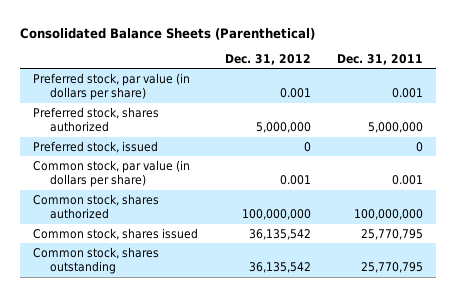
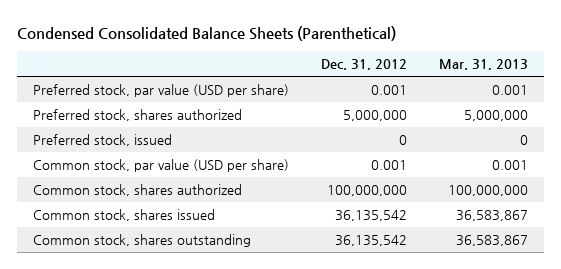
[20,27,316,40] Consolidated Balance Sheets (Parenthetical) -> [17,25,397,41] Condensed Consolidated Balance Sheets (Parenthetical)
[337,53,424,65] Dec. 31, 2011 -> none
none -> [438,59,528,71] Mar. 31, 2013
[33,72,191,101] Preferred stock, par value (in dollars per share) -> [33,84,290,98] Preferred stock, par value (USD per share)
[33,159,191,188] Common stock, par value (in dollars per share) -> [33,159,290,173] Common stock, par value (USD per share)

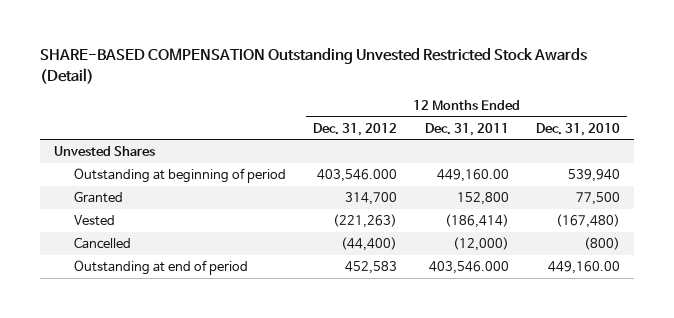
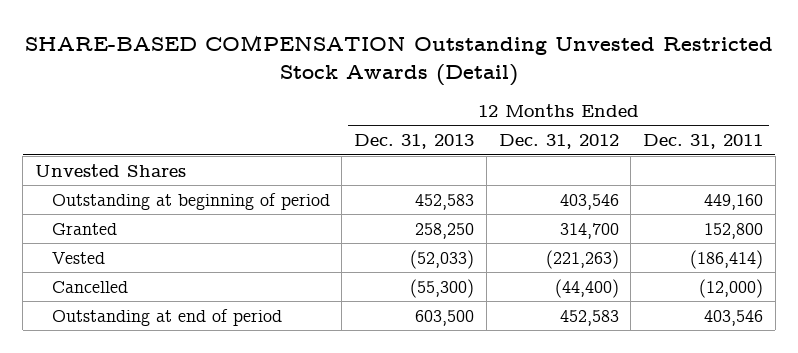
[535,122,620,136] Dec. 31, 2010 -> none
none -> [354,134,475,150] Dec. 31, 2013
[317,169,398,183] 403,546.000 -> [559,193,619,210] 403,546
[436,169,509,183] 449,160.00 -> [704,193,764,210] 449,160
[428,261,509,275] 403,546.000 -> [704,309,764,326] 403,546

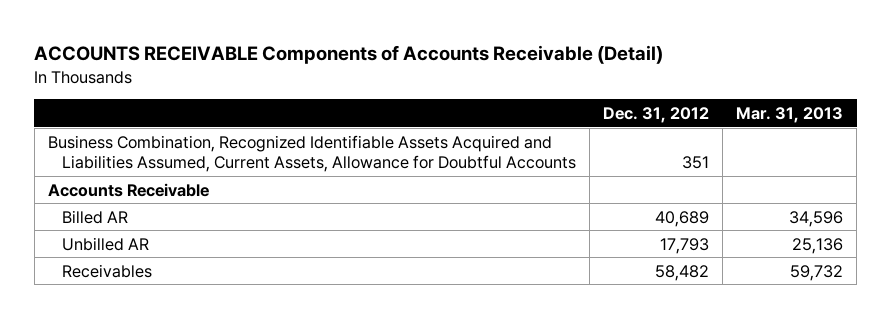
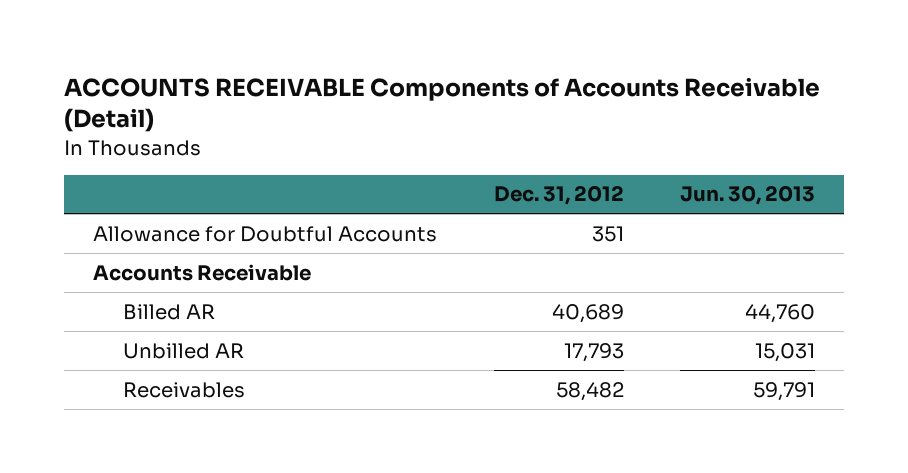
[736,106,844,123] Mar. 31, 2013 -> none
none -> [680,185,816,206] Jun. 30, 2013
[47,134,577,173] Business Combination, Recognized Identifiable Assets Acquired and Liabilities Assumed, Current Assets, Allowance for Doubtful Accounts -> [92,225,437,242] Allowance for Doubtful Accounts

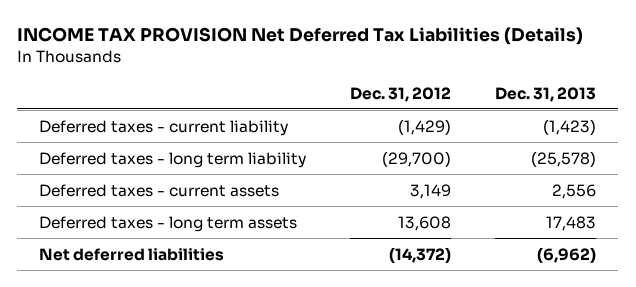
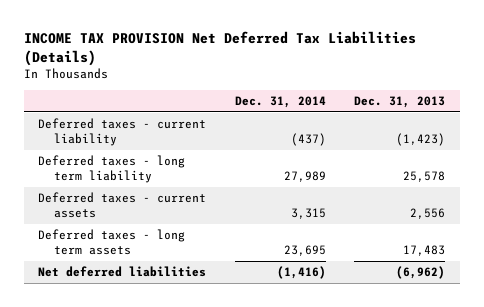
[350,86,452,102] Dec. 31, 2012 -> none
none -> [234,95,326,108] Dec. 31, 2014
[531,150,597,167] (25,578) -> [403,171,446,183] 25,578

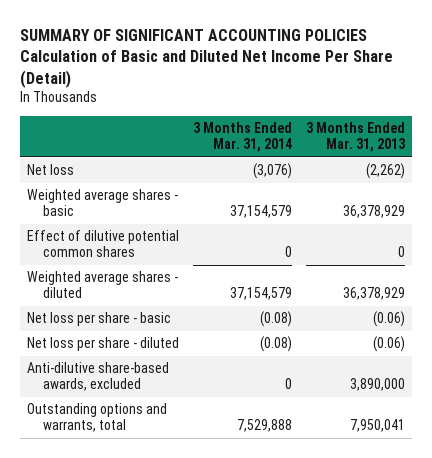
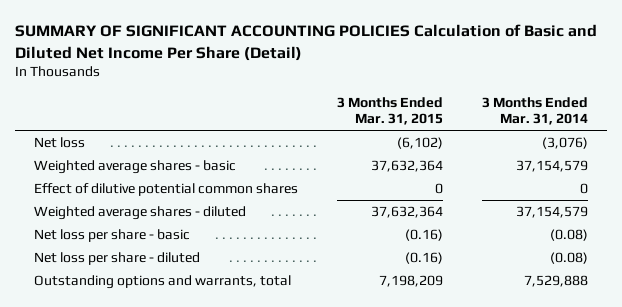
[305,122,405,153] 3 Months Ended Mar. 31, 2013 -> none
none -> [336,96,443,126] 3 Months Ended Mar. 31, 2015
[26,362,169,392] Anti-dilutive share-based awards, excluded -> none

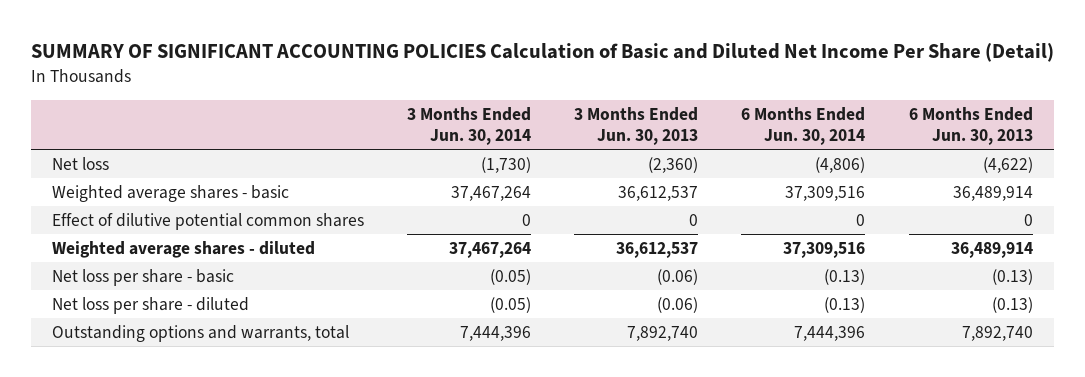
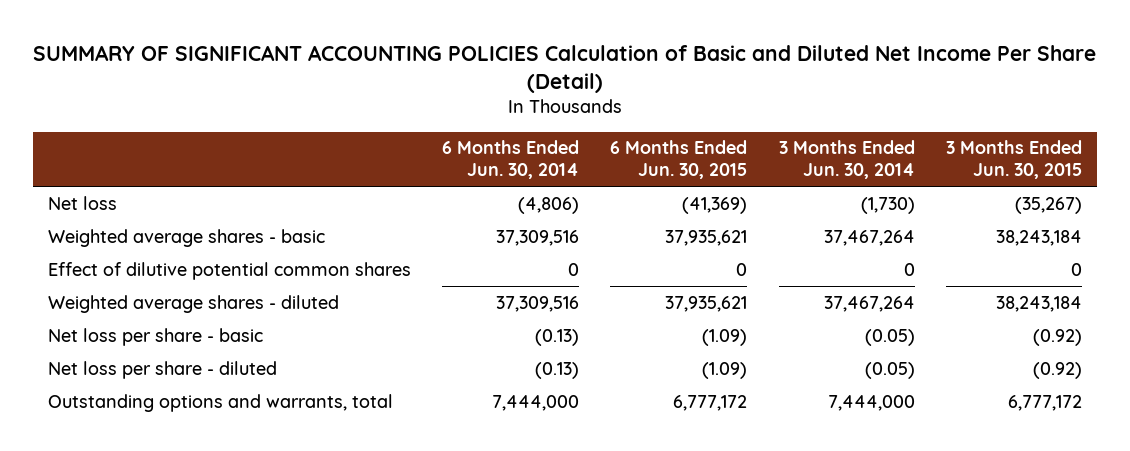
[574,106,699,145] 3 Months Ended Jun. 30, 2013 -> none
[908,106,1033,145] 6 Months Ended Jun. 30, 2013 -> none
none -> [610,140,748,180] 6 Months Ended Jun. 30, 2015
none -> [945,140,1082,180] 3 Months Ended Jun. 30, 2015
[460,325,532,341] 7,444,396 -> [827,394,915,411] 7,444,000
[794,325,866,341] 7,444,396 -> [492,394,580,411] 7,444,000

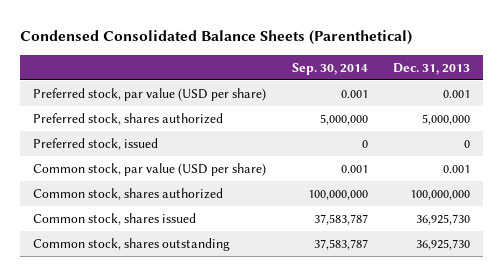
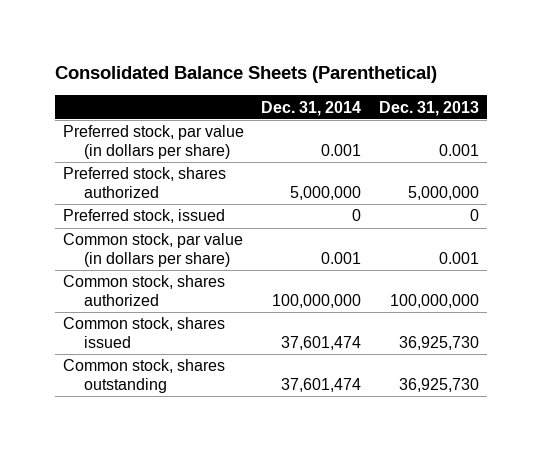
[20,30,413,46] Condensed Consolidated Balance Sheets (Parenthetical) -> [54,66,437,84] Consolidated Balance Sheets (Parenthetical)
[291,62,368,75] Sep. 30, 2014 -> none
none -> [261,100,362,116] Dec. 31, 2014
[33,87,267,101] Preferred stock, par value (USD per share) -> [63,125,245,160] Preferred stock, par value (in dollars per share)
[33,162,267,176] Common stock, par value (USD per share) -> [63,233,244,268] Common stock, par value (in dollars per share)

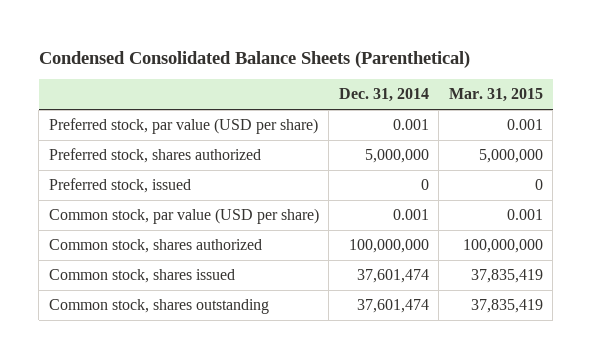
[54,66,437,84] Consolidated Balance Sheets (Parenthetical) -> [38,50,470,68] Condensed Consolidated Balance Sheets (Parenthetical)
[378,100,479,116] Dec. 31, 2013 -> none
none -> [448,88,543,103] Mar. 31, 2015
[63,125,245,160] Preferred stock, par value (in dollars per share) -> [48,117,318,134] Preferred stock, par value (USD per share)
[63,233,244,268] Common stock, par value (in dollars per share) -> [48,207,319,224] Common stock, par value (USD per share)

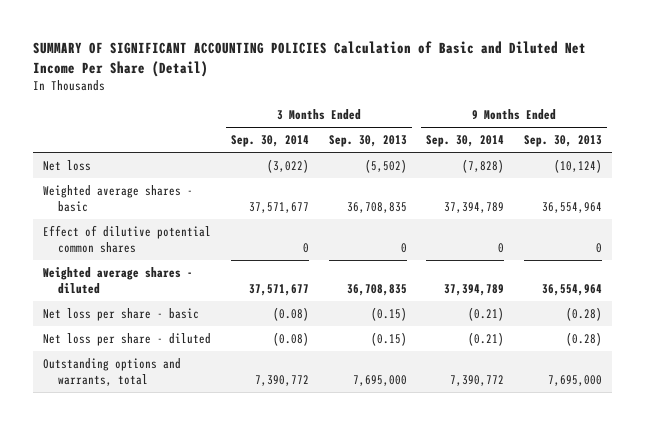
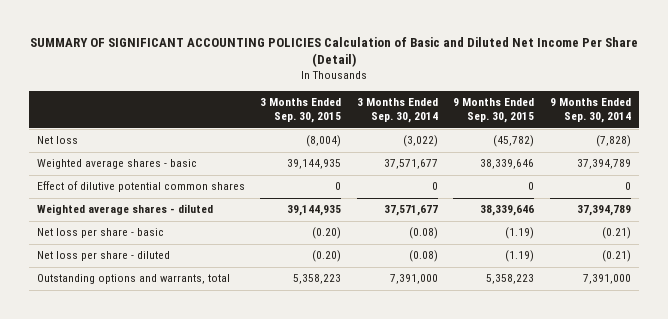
[328,135,407,148] Sep. 30, 2013 -> none
[524,135,603,148] Sep. 30, 2013 -> none
none -> [260,98,342,124] 3 Months Ended Sep. 30, 2015
none -> [453,98,535,124] 9 Months Ended Sep. 30, 2015
[254,375,309,387] 7,390,772 -> [389,274,438,285] 7,391,000
[450,375,505,387] 7,390,772 -> [583,274,632,285] 7,391,000

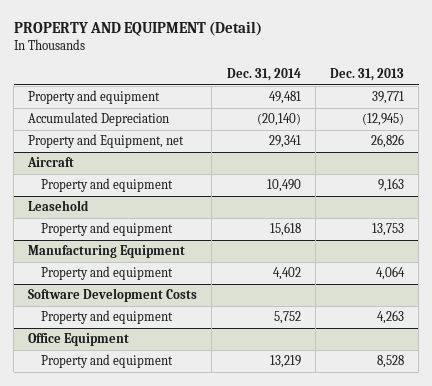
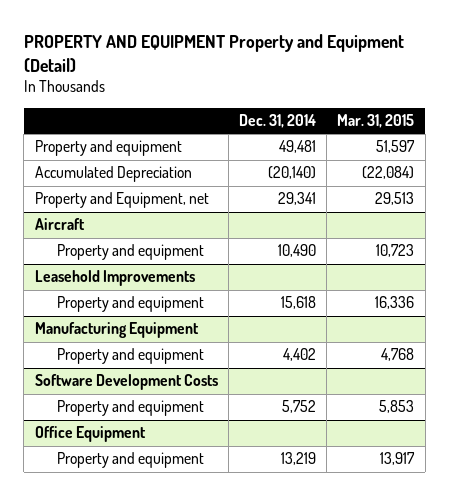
[13,21,262,37] PROPERTY AND EQUIPMENT (Detail) -> [23,33,404,72] PROPERTY AND EQUIPMENT Property and Equipment (Detail)
[330,68,405,82] Dec. 31, 2013 -> none
none -> [337,114,415,129] Mar. 31, 2015
[28,200,90,212] Leasehold -> [34,270,195,287] Leasehold Improvements

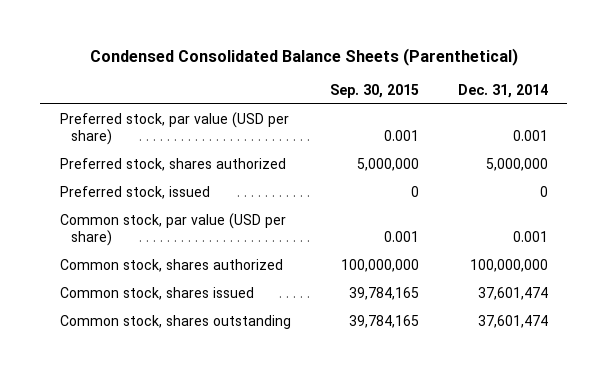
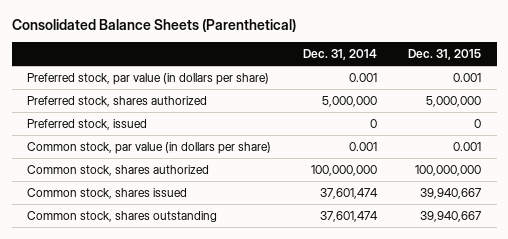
[89,47,518,66] Condensed Consolidated Balance Sheets (Parenthetical) -> [11,19,296,33] Consolidated Balance Sheets (Parenthetical)
[329,83,419,98] Sep. 30, 2015 -> none
none -> [407,49,481,61] Dec. 31, 2015
[59,111,289,145] Preferred stock, par value (USD per share) -> [27,72,270,85] Preferred stock, par value (in dollars per share)
[59,212,286,246] Common stock, par value (USD per share) -> [27,141,272,154] Common stock, par value (in dollars per share)

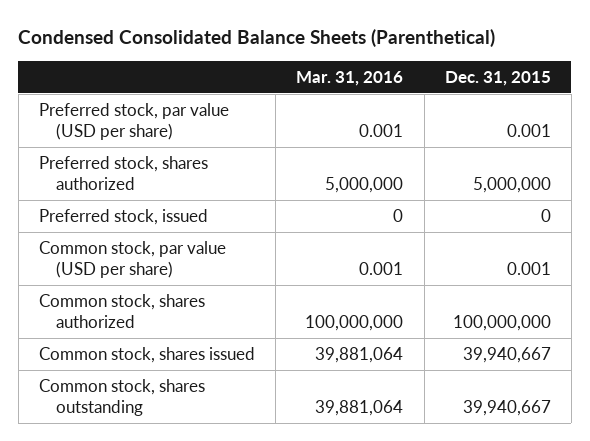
[11,19,296,33] Consolidated Balance Sheets (Parenthetical) -> [18,28,496,47] Condensed Consolidated Balance Sheets (Parenthetical)
[302,49,377,61] Dec. 31, 2014 -> none
none -> [296,70,404,86] Mar. 31, 2016
[27,72,270,85] Preferred stock, par value (in dollars per share) -> [38,103,229,141] Preferred stock, par value (USD per share)
[27,141,272,154] Common stock, par value (in dollars per share) -> [38,241,226,279] Common stock, par value (USD per share)

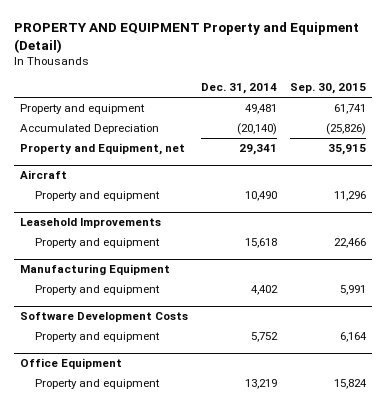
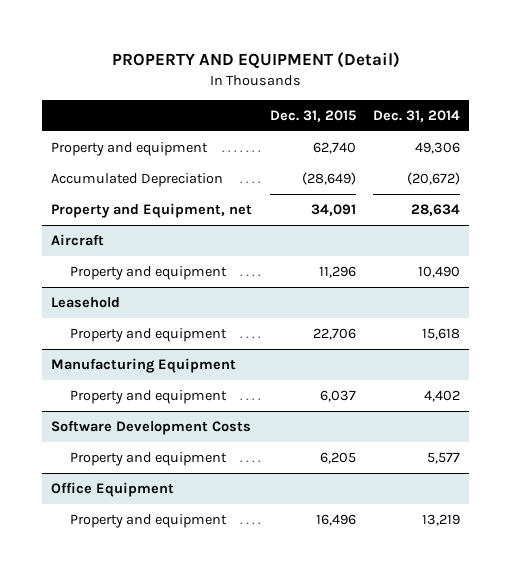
[14,21,360,53] PROPERTY AND EQUIPMENT Property and Equipment (Detail) -> [111,52,400,70] PROPERTY AND EQUIPMENT (Detail)
[289,83,366,95] Sep. 30, 2015 -> none
none -> [269,109,356,122] Dec. 31, 2015
[244,104,277,115] 49,481 -> [415,142,461,155] 49,306
[236,123,277,136] (20,140) -> [407,172,461,186] (20,672)
[238,144,277,156] 29,341 -> [411,204,461,217] 28,634
[20,218,162,229] Leasehold Improvements -> [51,297,121,309] Leasehold
[250,332,278,343] 5,752 -> [427,452,461,465] 5,577

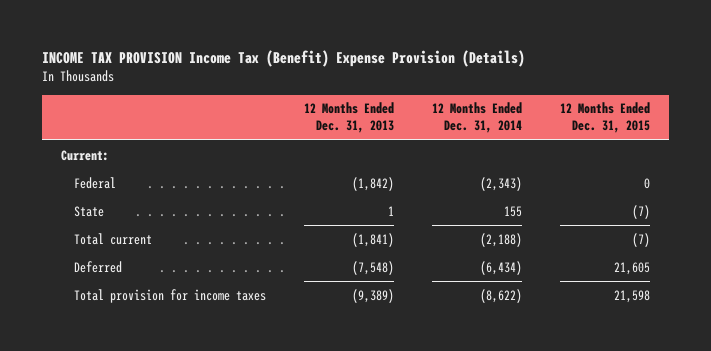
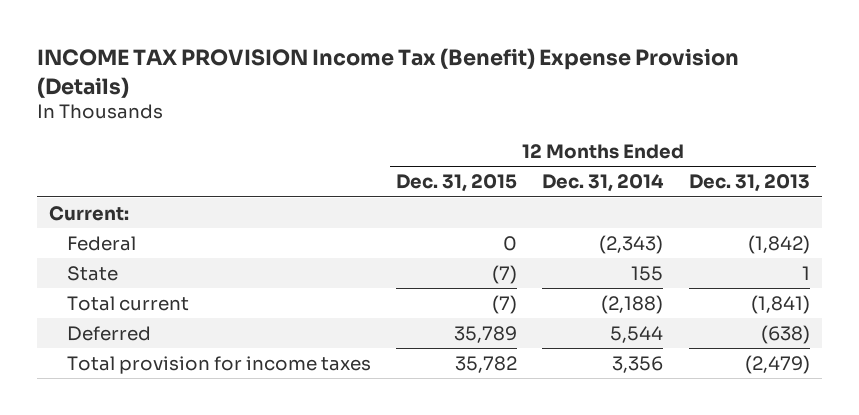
[352,260,395,275] (7,548) -> [760,324,810,344] (638)
[479,260,522,275] (6,434) -> [610,325,664,343] 5,544
[613,261,650,275] 21,605 -> [454,325,518,343] 35,789
[352,288,395,303] (9,389) -> [744,354,810,374] (2,479)
[479,288,522,303] (8,622) -> [612,355,664,373] 3,356
[613,289,650,303] 21,598 -> [455,355,518,373] 35,782

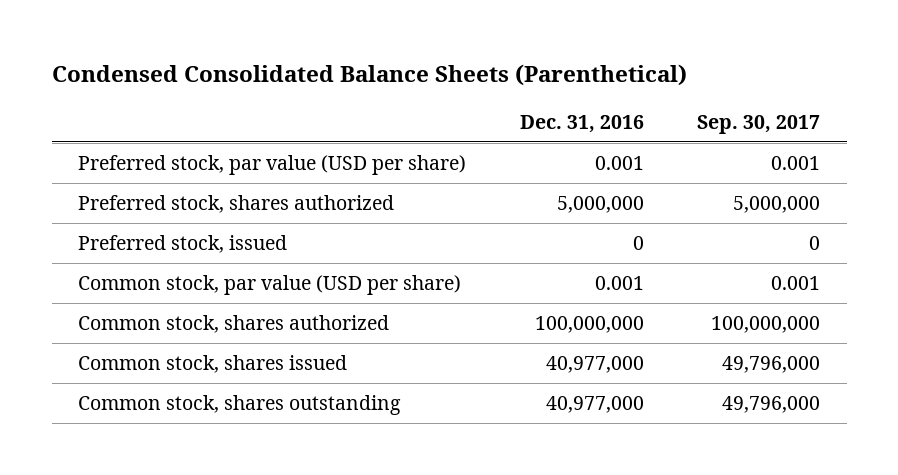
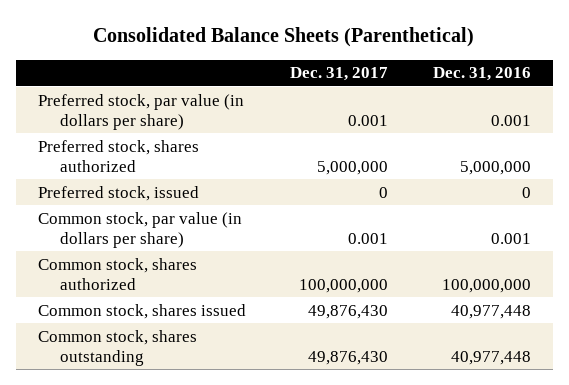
[51,64,687,87] Condensed Consolidated Balance Sheets (Parenthetical) -> [93,27,475,48] Consolidated Balance Sheets (Parenthetical)
[697,114,821,134] Sep. 30, 2017 -> none
none -> [290,67,389,82] Dec. 31, 2017
[78,154,467,175] Preferred stock, par value (USD per share) -> [37,93,244,130] Preferred stock, par value (in dollars per share)
[78,274,462,295] Common stock, par value (USD per share) -> [37,211,242,248] Common stock, par value (in dollars per share)
[545,355,644,373] 40,977,000 -> [450,304,531,319] 40,977,448
[545,395,644,413] 40,977,000 -> [450,350,531,365] 40,977,448

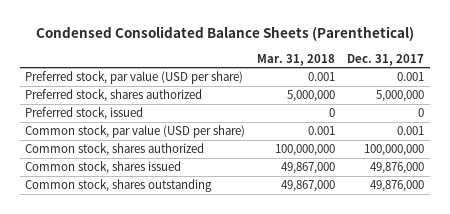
[93,27,475,48] Consolidated Balance Sheets (Parenthetical) -> [35,25,414,41] Condensed Consolidated Balance Sheets (Parenthetical)
[432,67,531,82] Dec. 31, 2016 -> none
none -> [257,53,336,66] Mar. 31, 2018
[37,93,244,130] Preferred stock, par value (in dollars per share) -> [25,71,244,85] Preferred stock, par value (USD per share)
[37,211,242,248] Common stock, par value (in dollars per share) -> [25,125,246,139] Common stock, par value (USD per share)
[308,304,389,319] 49,876,430 -> [370,162,425,175] 49,876,000
[308,350,389,365] 49,876,430 -> [370,180,425,193] 49,876,000

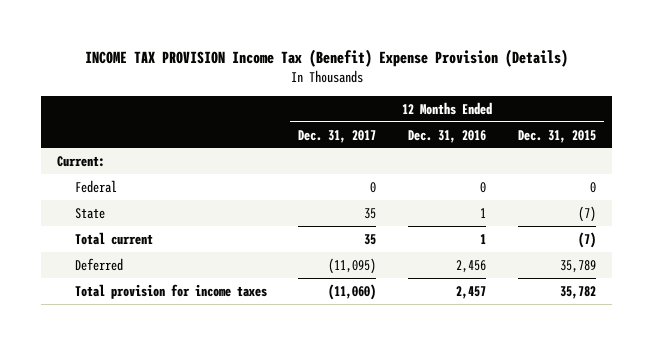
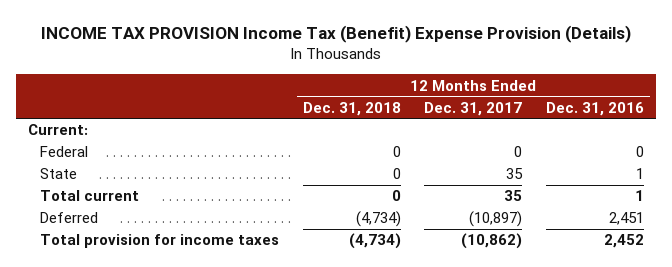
[518,129,597,143] Dec. 31, 2015 -> none
none -> [302,101,401,116] Dec. 31, 2018
[328,257,377,274] (11,095) -> [469,211,523,228] (10,897)
[456,259,487,273] 2,456 -> [609,212,645,226] 2,451
[328,283,377,300] (11,060) -> [461,233,523,250] (10,862)
[456,285,487,299] 2,457 -> [604,234,645,249] 2,452

